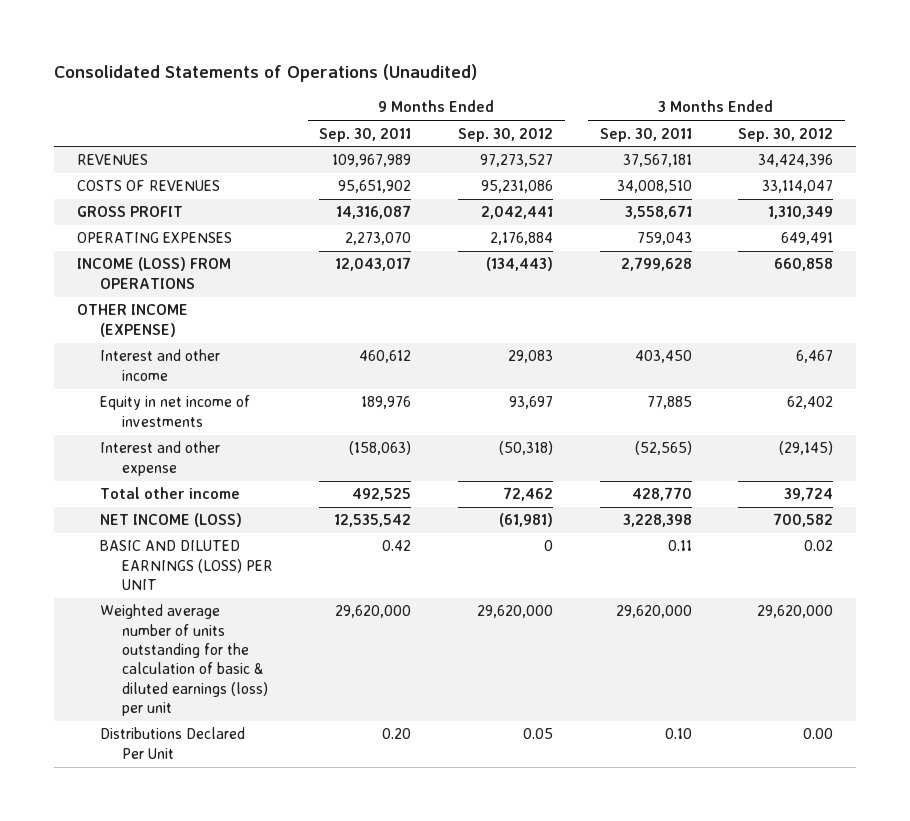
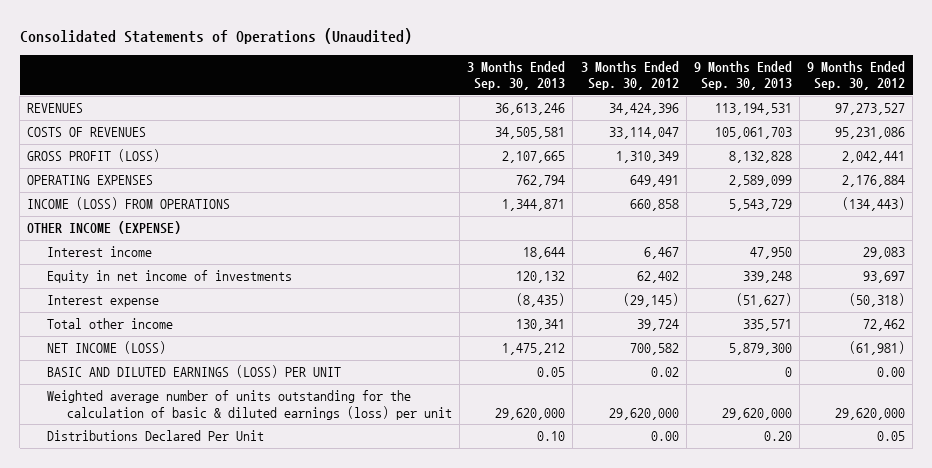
[319,127,412,142] Sep. 30, 2011 -> none
[599,127,692,142] Sep. 30, 2011 -> none
none -> [467,60,566,91] 3 Months Ended Sep. 30, 2013
none -> [693,60,792,91] 9 Months Ended Sep. 30, 2013
[77,206,184,218] GROSS PROFIT -> [27,149,161,163] GROSS PROFIT (LOSS)
[99,349,220,381] Interest and other income -> [47,246,153,258] Interest income
[99,441,220,476] Interest and other expense -> [47,295,160,308] Interest expense
[543,540,553,552] 0 -> [877,367,906,378] 0.00

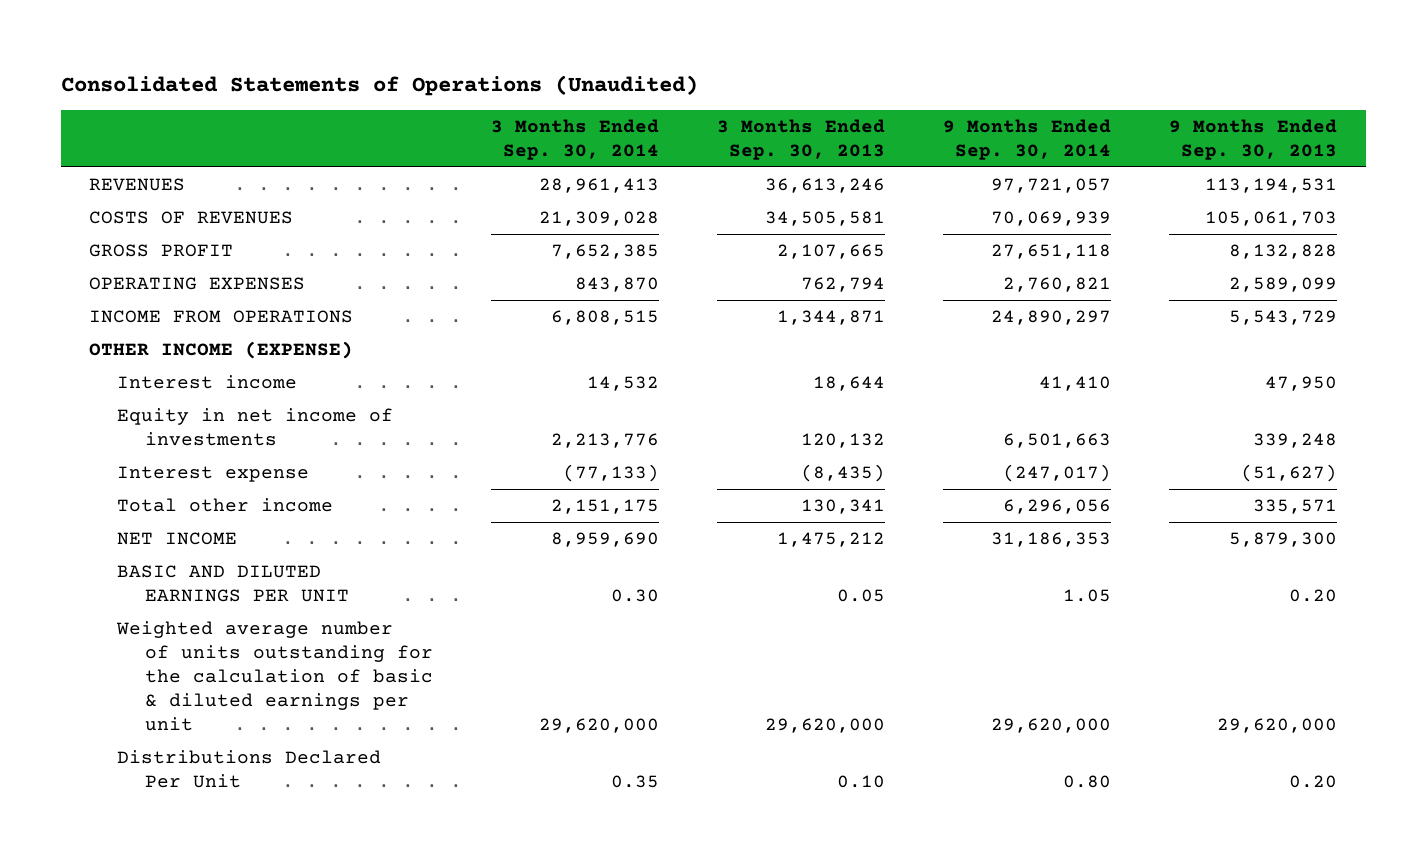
[580,60,679,91] 3 Months Ended Sep. 30, 2012 -> none
[807,60,906,91] 9 Months Ended Sep. 30, 2012 -> none
none -> [490,119,659,161] 3 Months Ended Sep. 30, 2014
none -> [942,119,1111,161] 9 Months Ended Sep. 30, 2014
[27,149,161,163] GROSS PROFIT (LOSS) -> [89,243,234,257] GROSS PROFIT
[27,197,231,211] INCOME (LOSS) FROM OPERATIONS -> [89,309,354,323] INCOME FROM OPERATIONS
[47,341,167,355] NET INCOME (LOSS) -> [117,531,238,545] NET INCOME
[47,365,342,379] BASIC AND DILUTED EARNINGS (LOSS) PER UNIT -> [117,564,350,602] BASIC AND DILUTED EARNINGS PER UNIT
[784,367,792,378] 0 -> [1288,588,1337,602] 0.20
[47,390,452,420] Weighted average number of units outstanding for the calculation of basic & diluted earnings (loss) per unit -> [116,620,434,732] Weighted average number of units outstanding for the calculation of basic & diluted earnings per unit

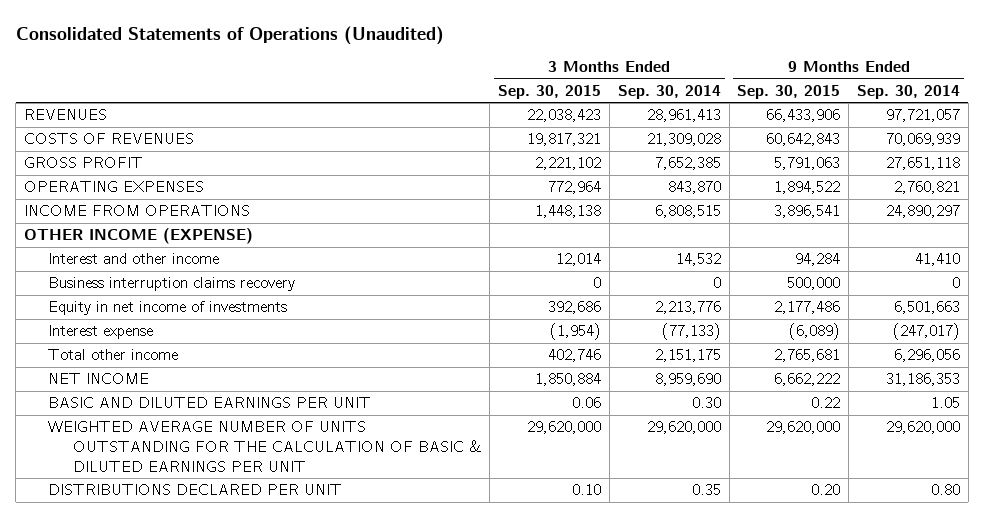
[716,119,885,161] 3 Months Ended Sep. 30, 2013 -> none
[1168,119,1337,161] 9 Months Ended Sep. 30, 2013 -> none
none -> [498,84,602,99] Sep. 30, 2015
none -> [737,84,841,99] Sep. 30, 2015
[117,374,298,389] Interest income -> [48,253,220,265] Interest and other income
none -> [48,277,296,292] Business interruption claims recovery
[116,620,434,732] Weighted average number of units outstanding for the calculation of basic & diluted earnings per unit -> [48,421,482,472] WEIGHTED AVERAGE NUMBER OF UNITS OUTSTANDING FOR THE CALCULATION OF BASIC & DILUTED EARNINGS PER UNIT
[117,749,382,788] Distributions Declared Per Unit -> [48,484,343,496] DISTRIBUTIONS DECLARED PER UNIT

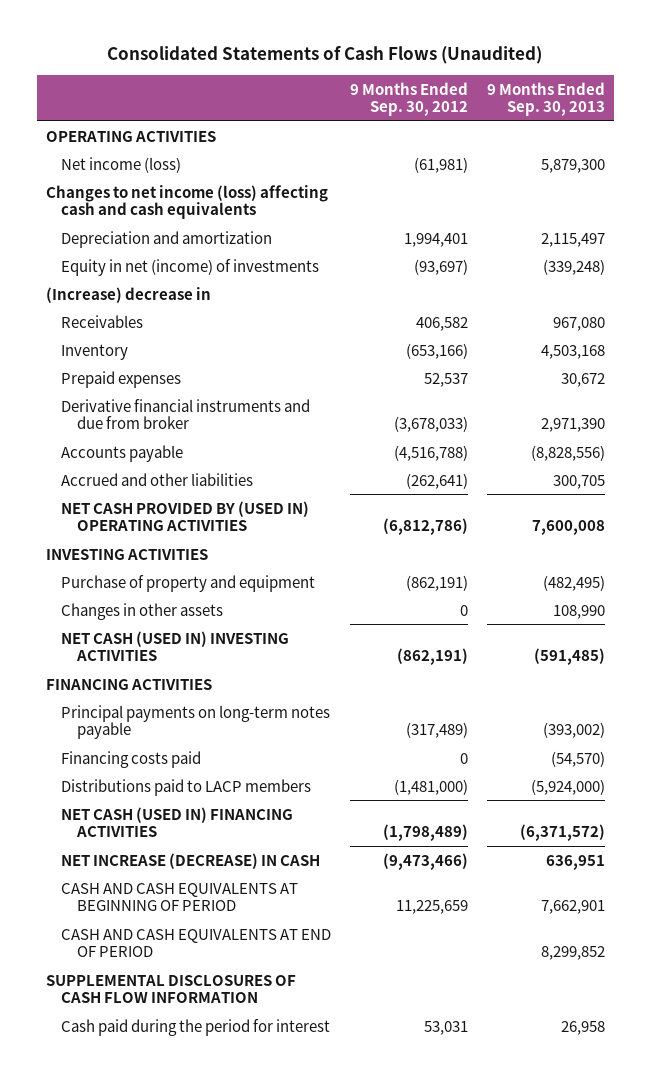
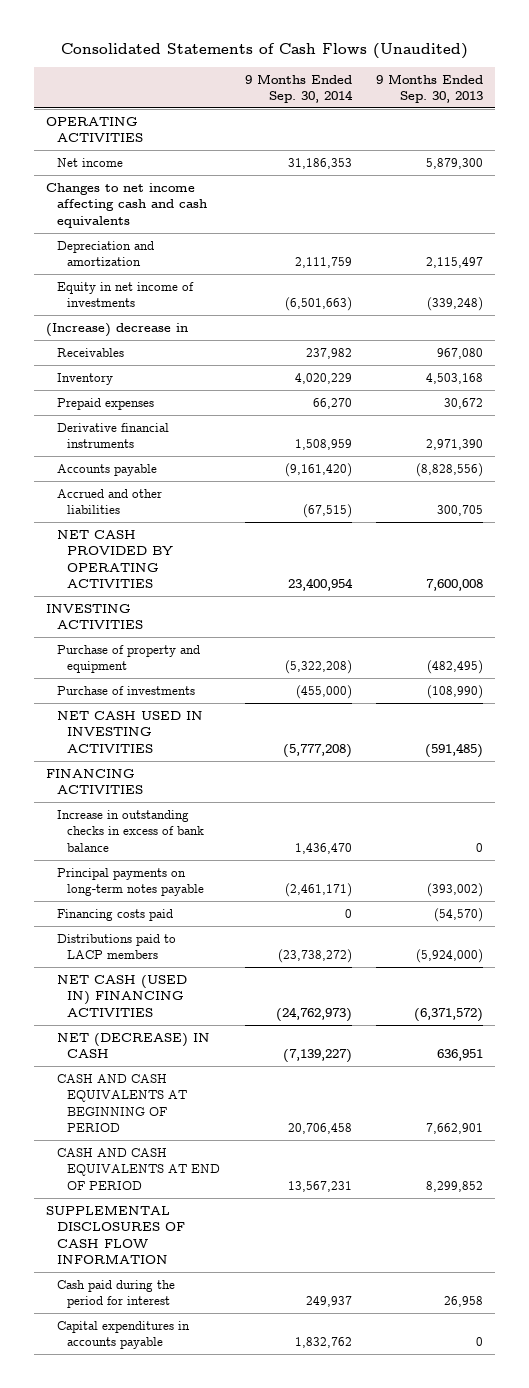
[349,81,468,116] 9 Months Ended Sep. 30, 2012 -> none
none -> [244,73,353,103] 9 Months Ended Sep. 30, 2014
[61,156,182,173] Net income (loss) -> [56,157,123,167] Net income
[46,184,329,219] Changes to net income (loss) affecting cash and cash equivalents -> [46,182,207,228] Changes to net income affecting cash and cash equivalents
[61,258,320,276] Equity in net (income) of investments -> [56,281,194,308] Equity in net income of investments
[61,398,311,429] Derivative financial instruments and due from broker -> [56,422,169,449] Derivative financial instruments
[61,500,310,531] NET CASH PROVIDED BY (USED IN) OPERATING ACTIVITIES -> [56,529,174,588] NET CASH PROVIDED BY OPERATING ACTIVITIES
[61,602,224,620] Changes in other assets -> none
none -> [56,685,195,695] Purchase of investments
[61,630,290,661] NET CASH (USED IN) INVESTING ACTIVITIES -> [56,710,203,753] NET CASH USED IN INVESTING ACTIVITIES
none -> [56,809,205,852] Increase in outstanding checks in excess of bank balance
[61,852,321,869] NET INCREASE (DECREASE) IN CASH -> [56,1032,210,1059] NET (DECREASE) IN CASH
none -> [56,1320,190,1350] Capital expenditures in accounts payable

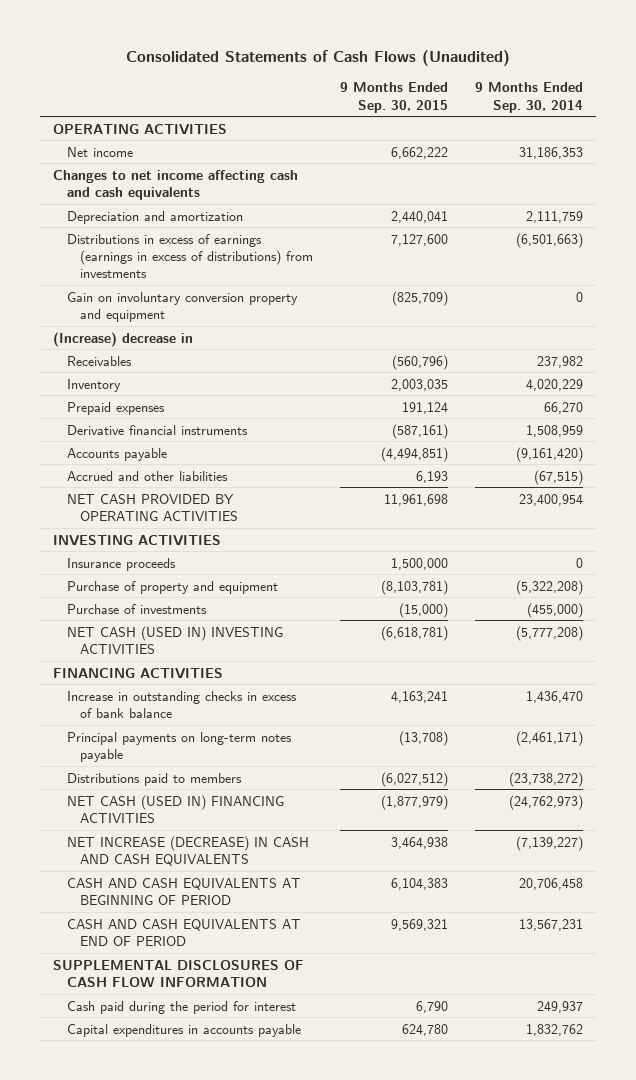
[375,73,483,103] 9 Months Ended Sep. 30, 2013 -> none
none -> [340,82,449,113] 9 Months Ended Sep. 30, 2015
[56,281,194,308] Equity in net income of investments -> [66,233,314,279] Distributions in excess of earnings (earnings in excess of distributions) from investments
none -> [66,291,298,323] Gain on involuntary conversion property and equipment
none -> [66,557,176,571] Insurance proceeds
[56,710,203,753] NET CASH USED IN INVESTING ACTIVITIES -> [66,625,283,655] NET CASH (USED IN) INVESTING ACTIVITIES
[56,908,173,921] Financing costs paid -> none
[56,933,176,960] Distributions paid to LACP members -> [66,772,242,786] Distributions paid to members
[56,1032,210,1059] NET (DECREASE) IN CASH -> [66,835,309,867] NET INCREASE (DECREASE) IN CASH AND CASH EQUIVALENTS

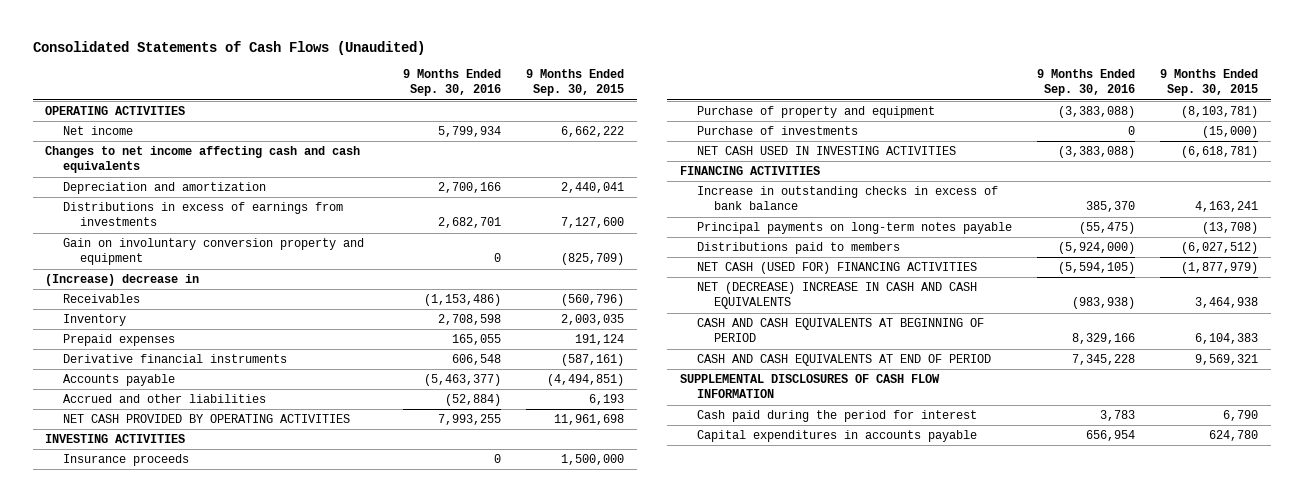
[474,82,583,113] 9 Months Ended Sep. 30, 2014 -> none
none -> [402,69,501,97] 9 Months Ended Sep. 30, 2016
[66,233,314,279] Distributions in excess of earnings (earnings in excess of distributions) from investments -> [62,202,343,227] Distributions in excess of earnings from investments
[66,625,283,655] NET CASH (USED IN) INVESTING ACTIVITIES -> [697,146,957,156] NET CASH USED IN INVESTING ACTIVITIES
[66,794,284,824] NET CASH (USED IN) FINANCING ACTIVITIES -> [697,262,978,275] NET CASH (USED FOR) FINANCING ACTIVITIES
[66,835,309,867] NET INCREASE (DECREASE) IN CASH AND CASH EQUIVALENTS -> [697,282,978,310] NET (DECREASE) INCREASE IN CASH AND CASH EQUIVALENTS

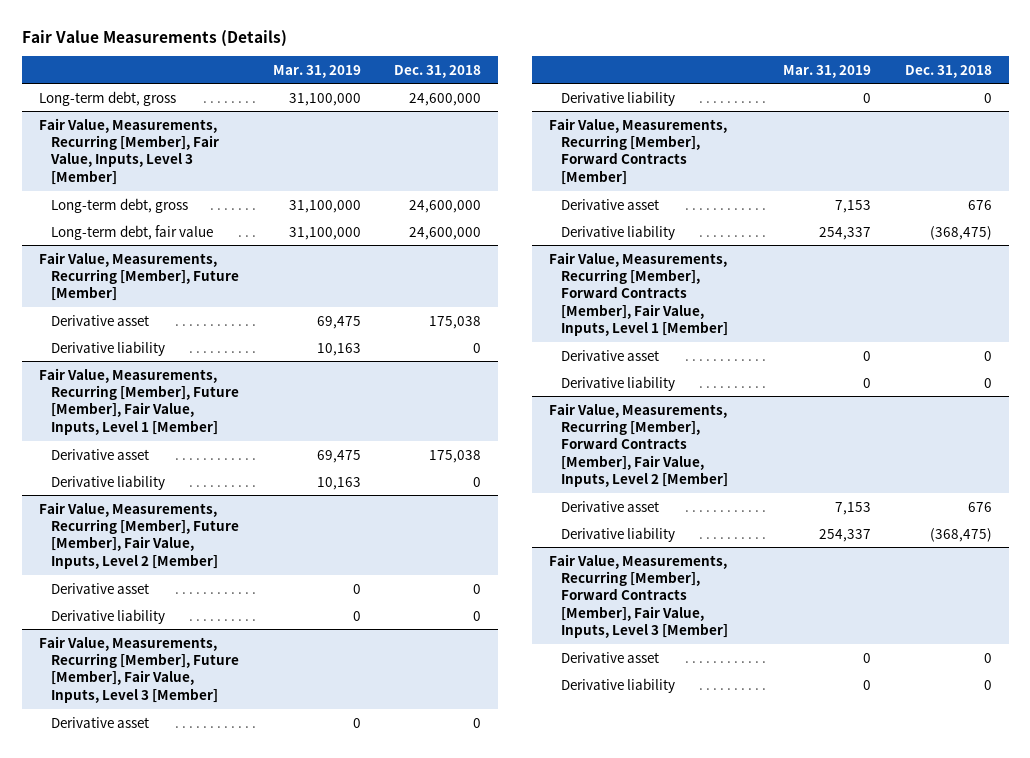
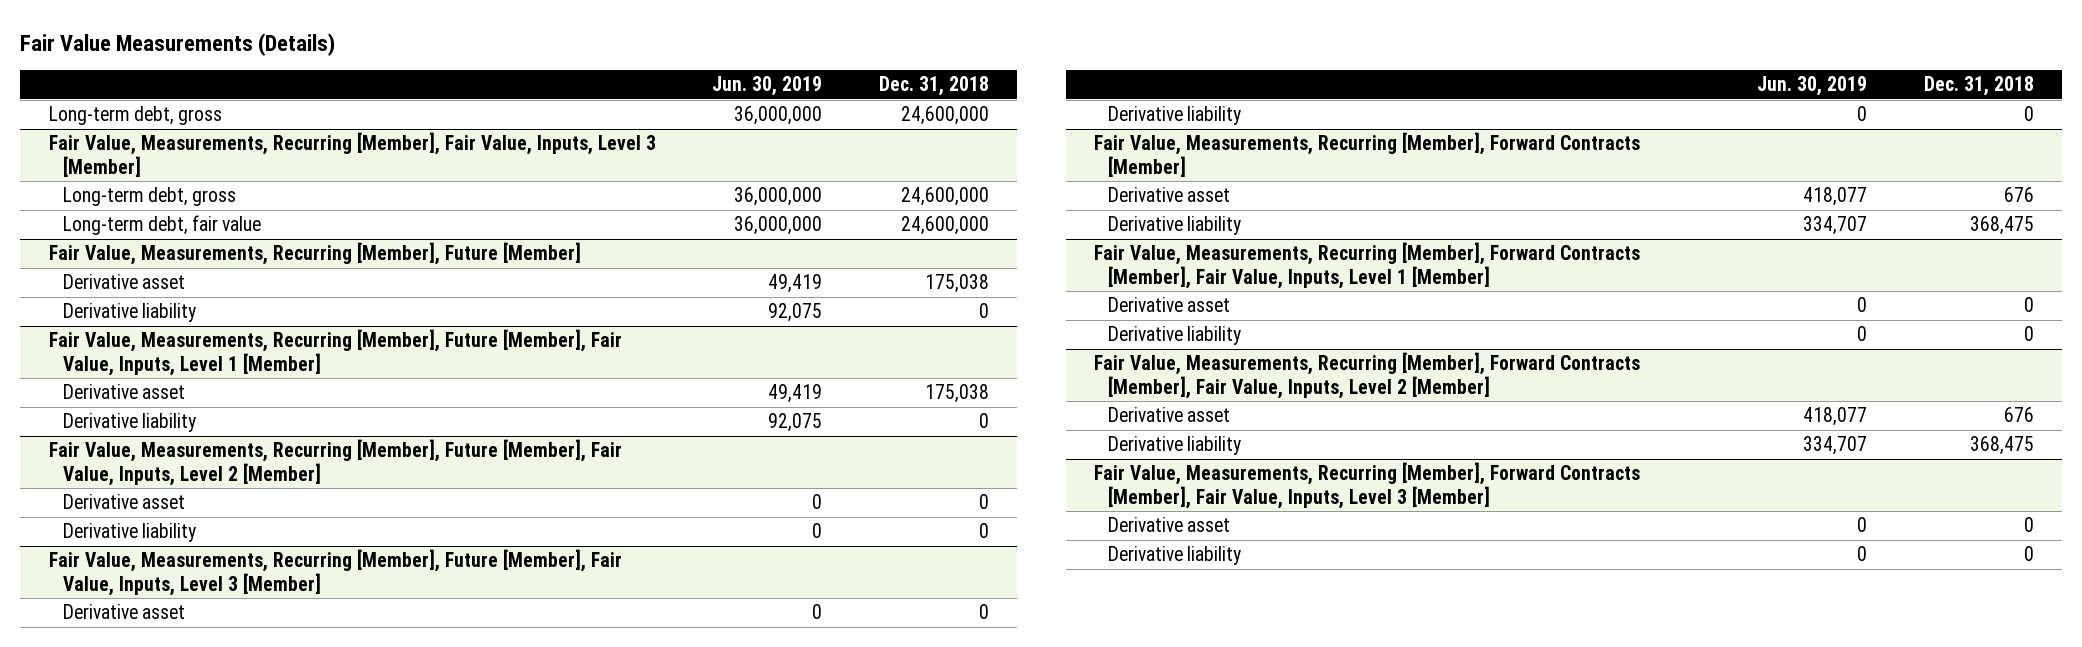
[272,64,361,78] Mar. 31, 2019 -> none
none -> [712,76,823,97] Jun. 30, 2019
[929,225,992,240] (368,475) -> [1969,216,2034,236] 368,475
[929,527,992,542] (368,475) -> [1969,436,2034,456] 368,475

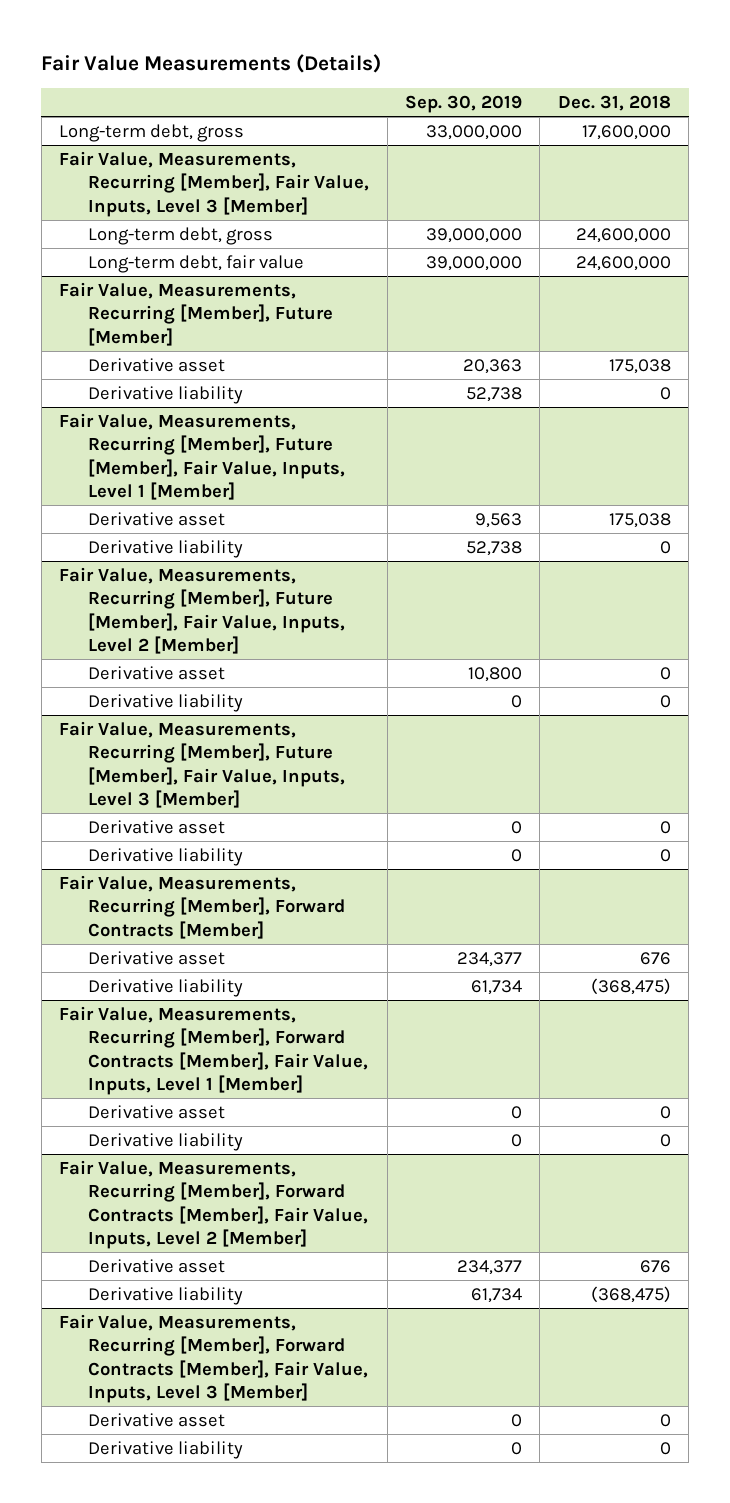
[712,76,823,97] Jun. 30, 2019 -> none
none -> [405,94,523,113] Sep. 30, 2019
[900,106,989,126] 24,600,000 -> [581,124,671,140] 17,600,000
[1969,216,2034,236] 368,475 -> [590,977,671,995] (368,475)
[1969,436,2034,456] 368,475 -> [590,1285,671,1303] (368,475)

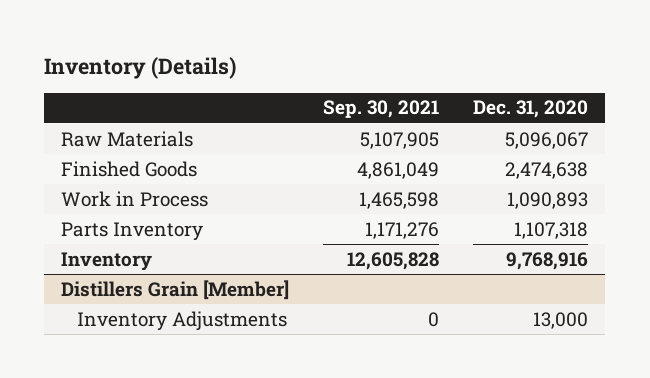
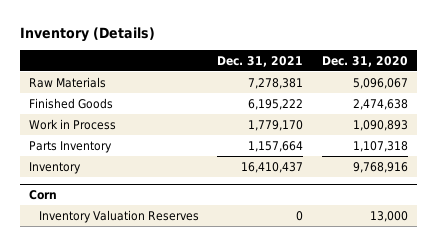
[323,100,440,119] Sep. 30, 2021 -> none
none -> [217,55,304,67] Dec. 31, 2021
[61,279,290,300] Distillers Grain [Member] -> none
[77,310,288,331] Inventory Adjustments -> none
none -> [29,189,58,200] Corn
none -> [38,209,199,223] Inventory Valuation Reserves

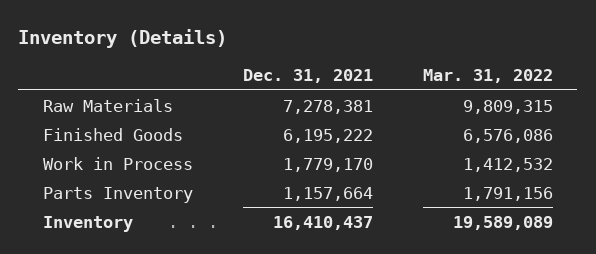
[321,55,408,67] Dec. 31, 2020 -> none
none -> [422,69,553,84] Mar. 31, 2022
[29,189,58,200] Corn -> none
[38,209,199,223] Inventory Valuation Reserves -> none

